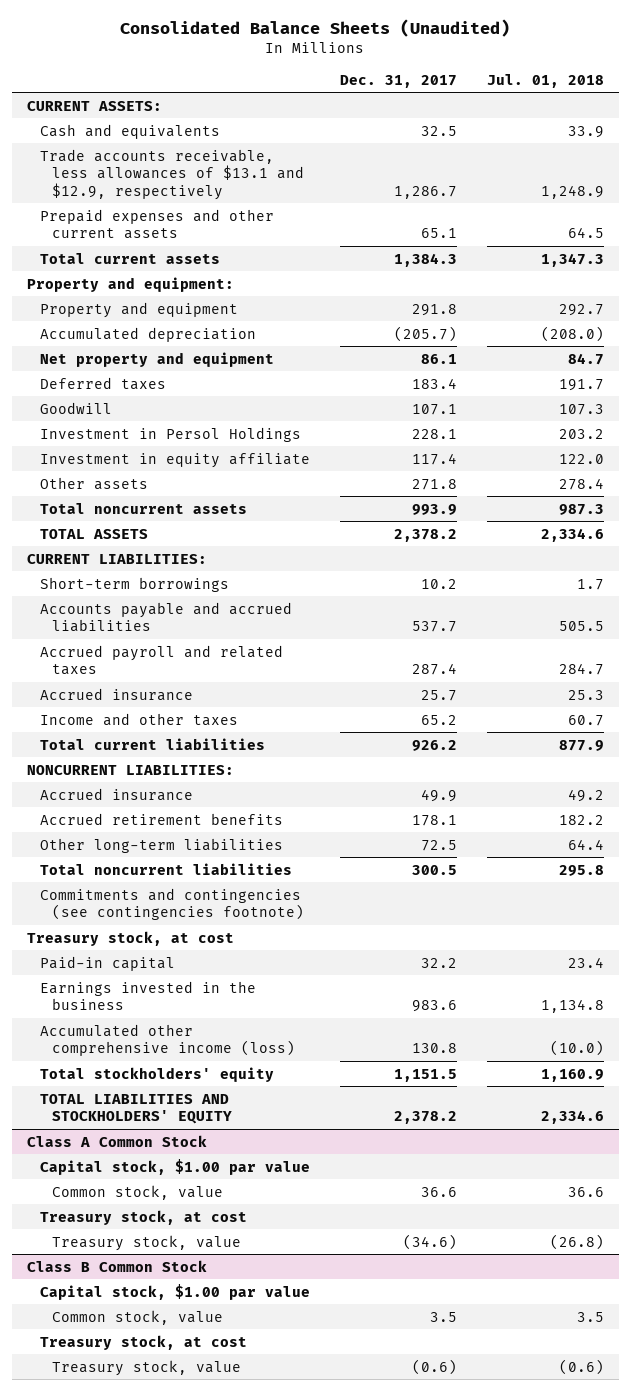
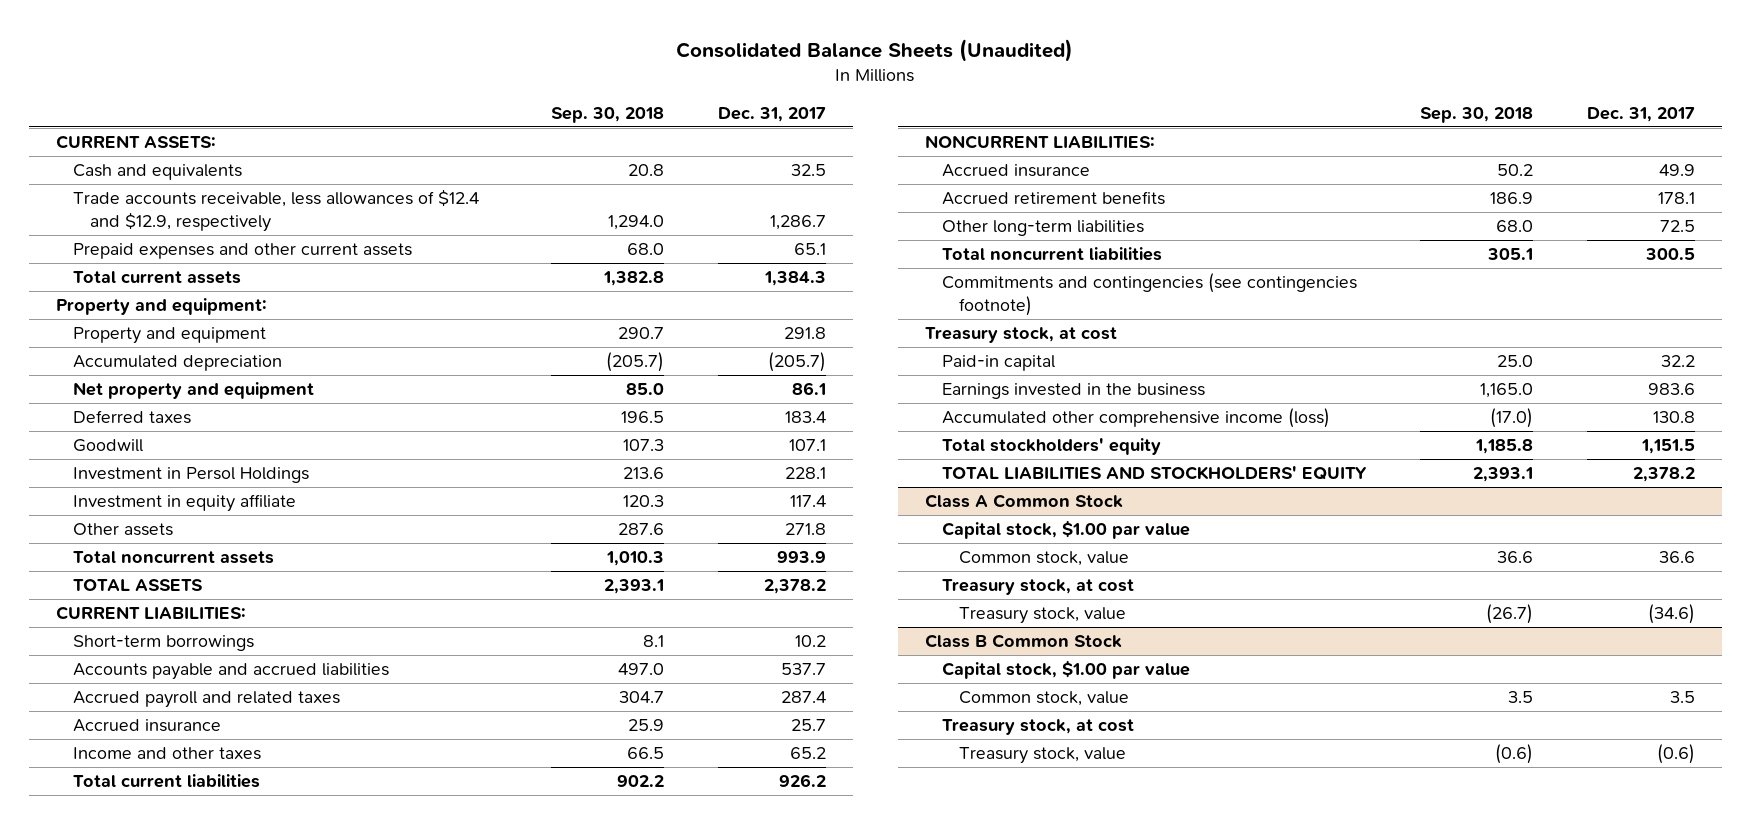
[486,73,604,88] Jul. 01, 2018 -> none
none -> [550,106,664,123] Sep. 30, 2018
[39,148,305,200] Trade accounts receivable, less allowances of $13.1 and $12.9, respectively -> [72,188,479,233] Trade accounts receivable, less allowances of $12.4 and $12.9, respectively

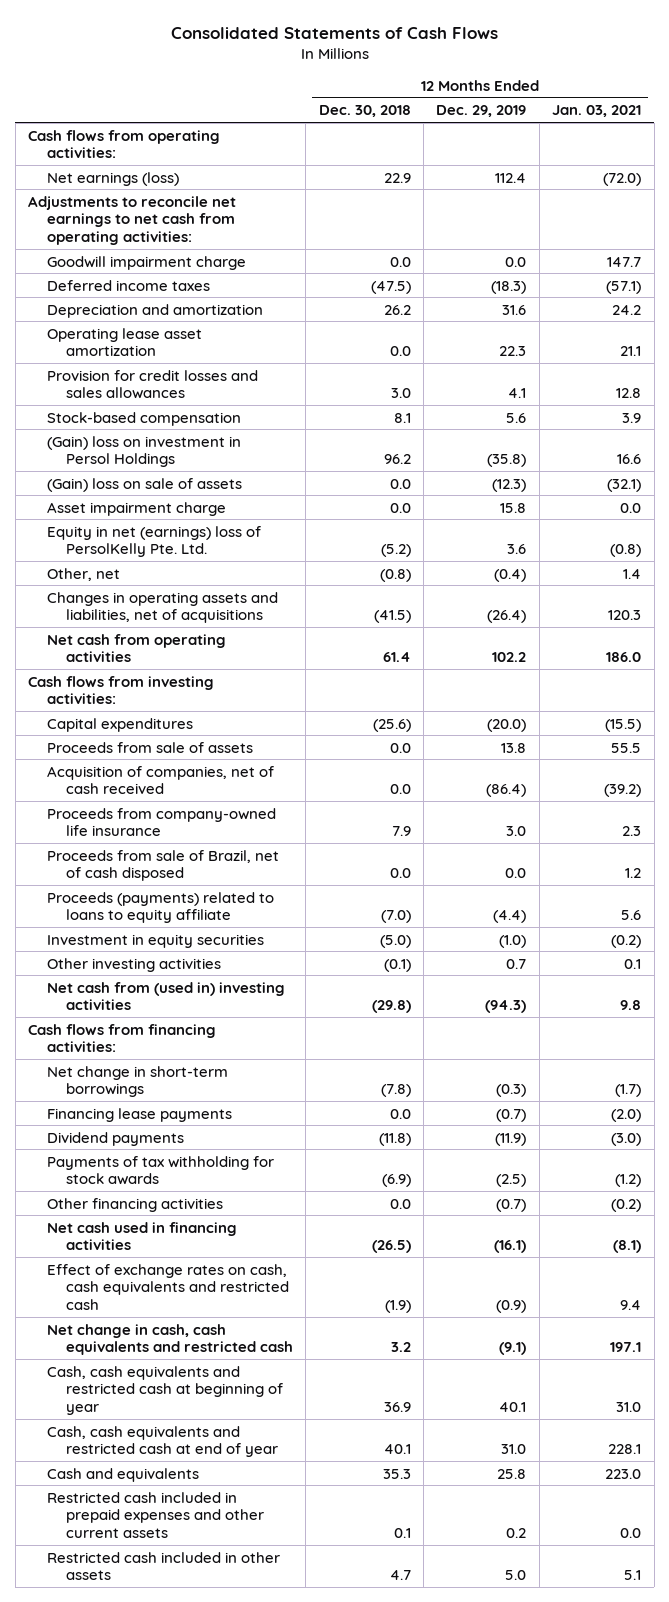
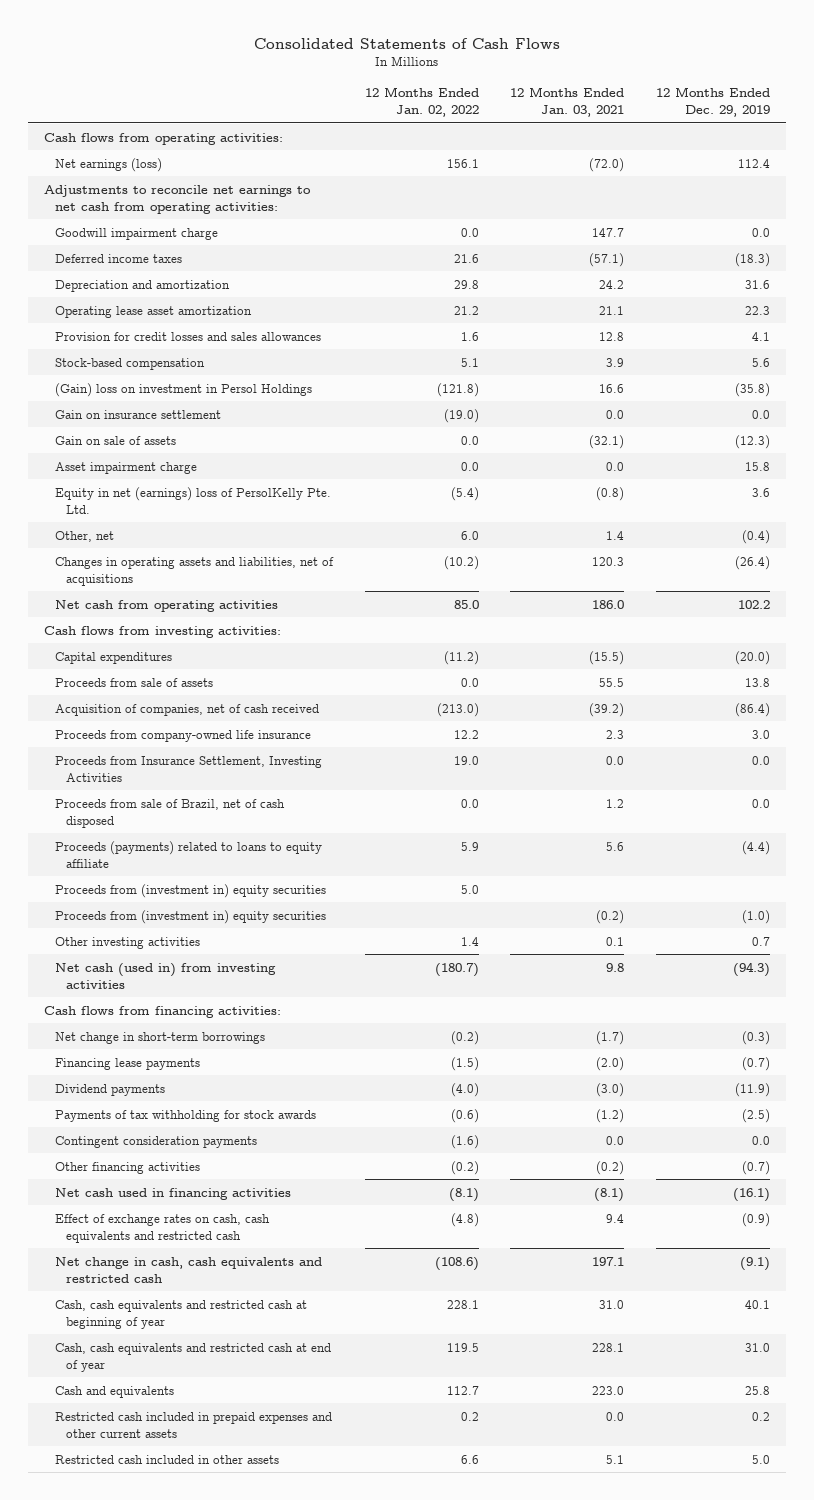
[318,105,411,118] Dec. 30, 2018 -> none
none -> [364,87,479,118] 12 Months Ended Jan. 02, 2022
none -> [54,409,221,419] Gain on insurance settlement
[47,477,243,492] (Gain) loss on sale of assets -> [54,435,176,445] Gain on sale of assets
none -> [54,755,322,782] Proceeds from Insurance Settlement, Investing Activities
none -> [54,883,326,898] Proceeds from (investment in) equity securities
[47,933,265,948] Investment in equity securities -> [54,909,326,924] Proceeds from (investment in) equity securities
[47,981,286,1011] Net cash from (used in) investing activities -> [54,962,276,989] Net cash (used in) from investing activities
none -> [54,1135,257,1148] Contingent consideration payments

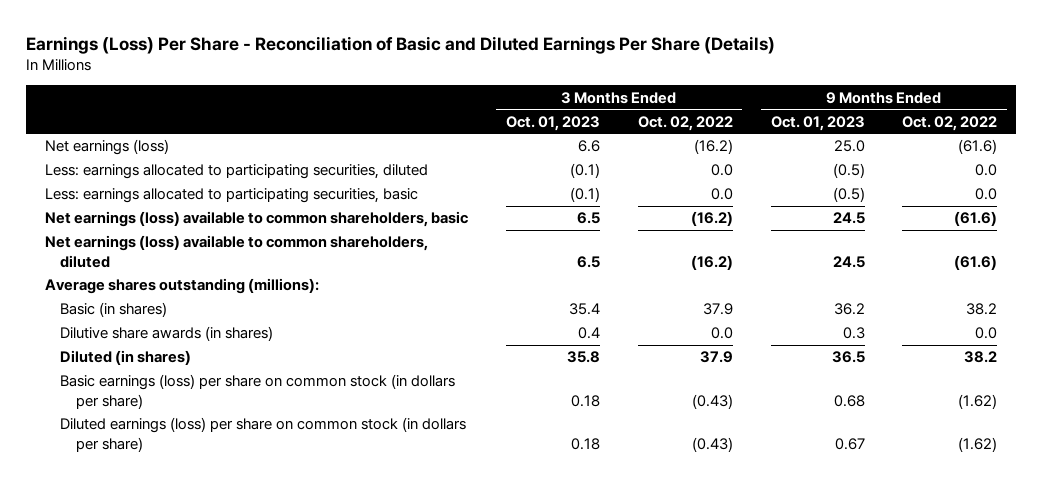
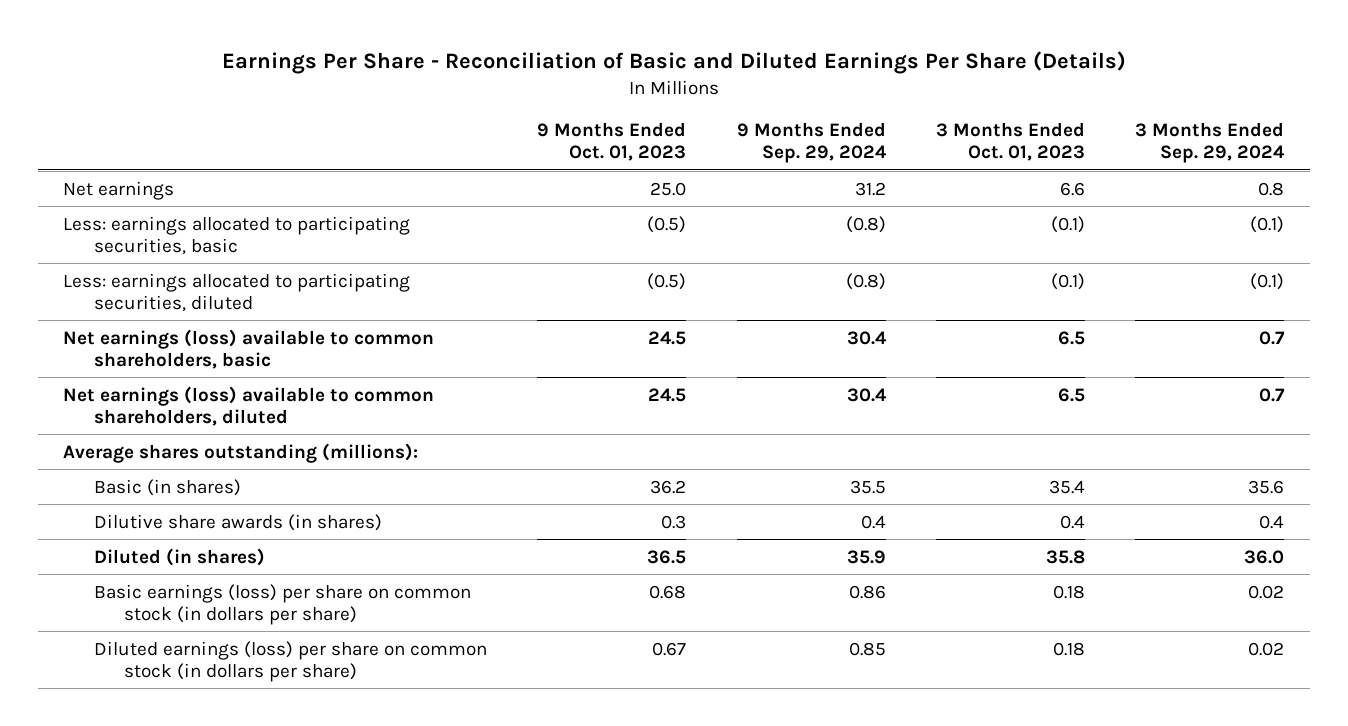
[25,35,775,54] Earnings (Loss) Per Share - Reconciliation of Basic and Diluted Earnings Per Share (Details) -> [221,50,1126,74] Earnings Per Share - Reconciliation of Basic and Diluted Earnings Per Share (Details)
[637,115,733,131] Oct. 02, 2022 -> none
[902,115,998,131] Oct. 02, 2022 -> none
none -> [736,122,887,164] 9 Months Ended Sep. 29, 2024
none -> [1135,122,1286,164] 3 Months Ended Sep. 29, 2024
[44,139,169,156] Net earnings (loss) -> [63,180,175,200] Net earnings
[44,164,428,180] Less: earnings allocated to participating securities, diluted -> [63,272,411,312] Less: earnings allocated to participating securities, diluted

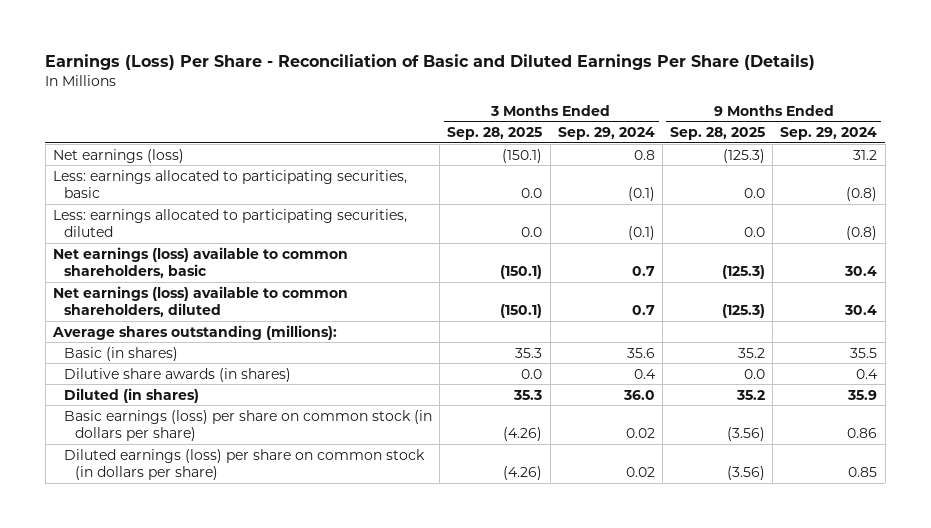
[221,50,1126,74] Earnings Per Share - Reconciliation of Basic and Diluted Earnings Per Share (Details) -> [45,54,816,71] Earnings (Loss) Per Share - Reconciliation of Basic and Diluted Earnings Per Share (Details)
[537,122,687,162] 9 Months Ended Oct. 01, 2023 -> none
[935,122,1085,162] 3 Months Ended Oct. 01, 2023 -> none
none -> [447,126,543,140] Sep. 28, 2025
none -> [670,126,766,140] Sep. 28, 2025
[63,180,175,200] Net earnings -> [53,148,185,163] Net earnings (loss)

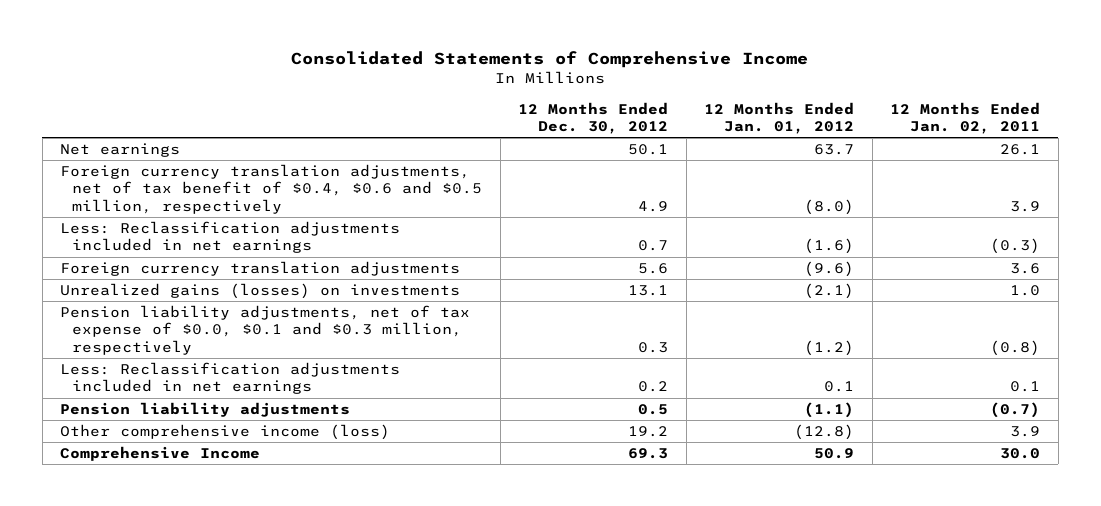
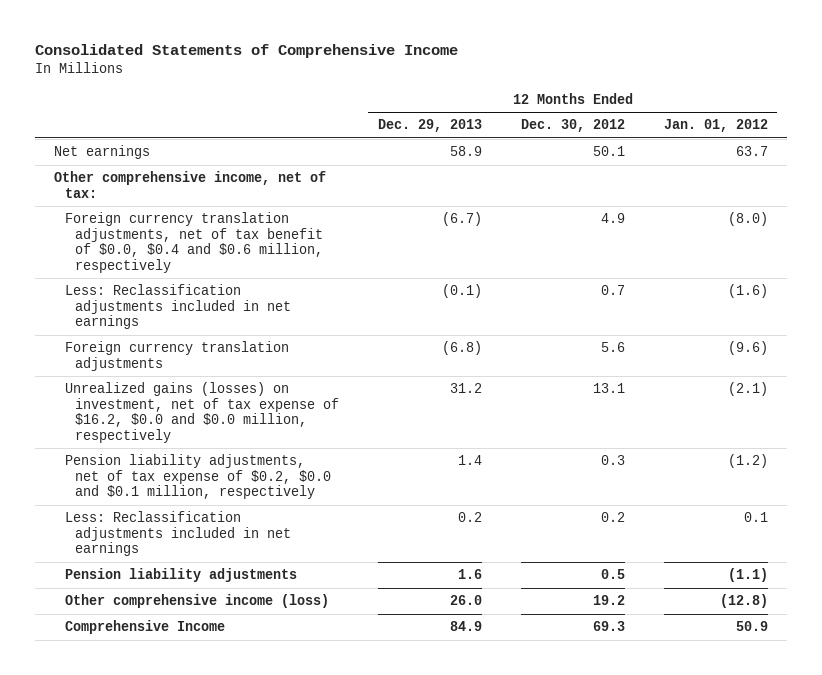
[890,101,1041,134] 12 Months Ended Jan. 02, 2011 -> none
none -> [378,119,483,133] Dec. 29, 2013
none -> [54,171,327,198] Other comprehensive income, net of tax:
[60,164,483,214] Foreign currency translation adjustments, net of tax benefit of $0.4, $0.6 and $0.5 million, respectively -> [64,212,324,273] Foreign currency translation adjustments, net of tax benefit of $0.0, $0.4 and $0.6 million, respectively
[60,283,461,300] Unrealized gains (losses) on investments -> [64,382,340,443] Unrealized gains (losses) on investment, net of tax expense of $16.2, $0.0 and $0.0 million, respectively
[60,305,471,355] Pension liability adjustments, net of tax expense of $0.0, $0.1 and $0.3 million, respectively -> [64,454,332,500] Pension liability adjustments, net of tax expense of $0.2, $0.0 and $0.1 million, respectively

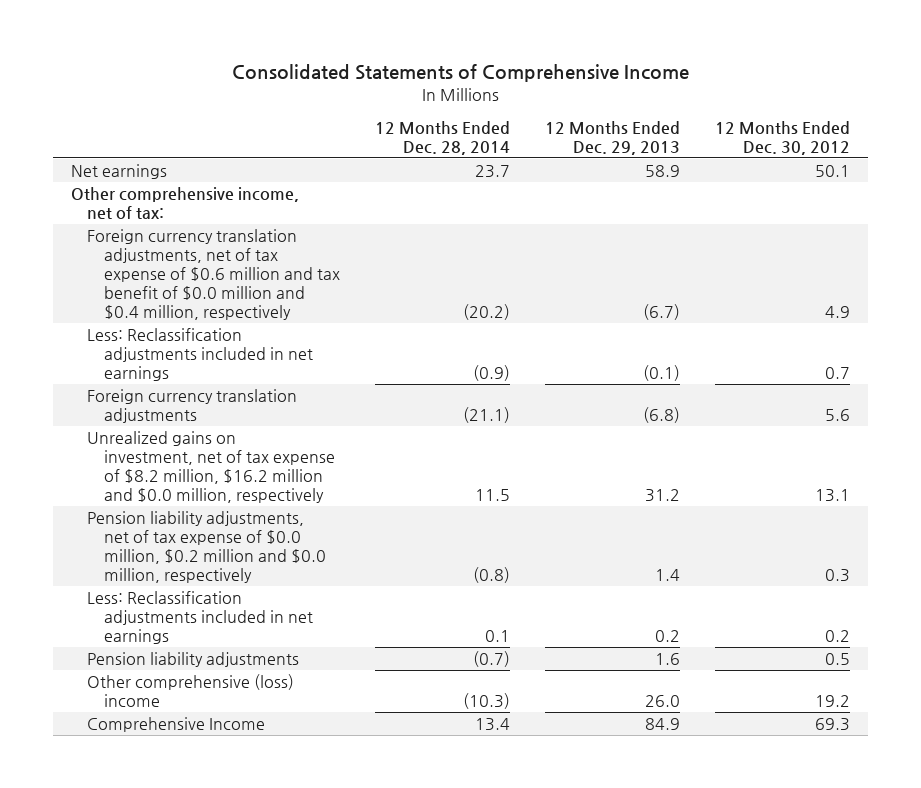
[663,119,768,133] Jan. 01, 2012 -> none
none -> [374,120,510,155] 12 Months Ended Dec. 28, 2014
[64,212,324,273] Foreign currency translation adjustments, net of tax benefit of $0.0, $0.4 and $0.6 million, respectively -> [87,229,340,320] Foreign currency translation adjustments, net of tax expense of $0.6 million and tax benefit of $0.0 million and $0.4 million, respectively
[64,382,340,443] Unrealized gains (losses) on investment, net of tax expense of $16.2, $0.0 and $0.0 million, respectively -> [87,431,335,503] Unrealized gains on investment, net of tax expense of $8.2 million, $16.2 million and $0.0 million, respectively
[64,454,332,500] Pension liability adjustments, net of tax expense of $0.2, $0.0 and $0.1 million, respectively -> [87,511,326,583] Pension liability adjustments, net of tax expense of $0.0 million, $0.2 million and $0.0 million, respectively
[64,594,329,609] Other comprehensive income (loss) -> [87,674,295,708] Other comprehensive (loss) income

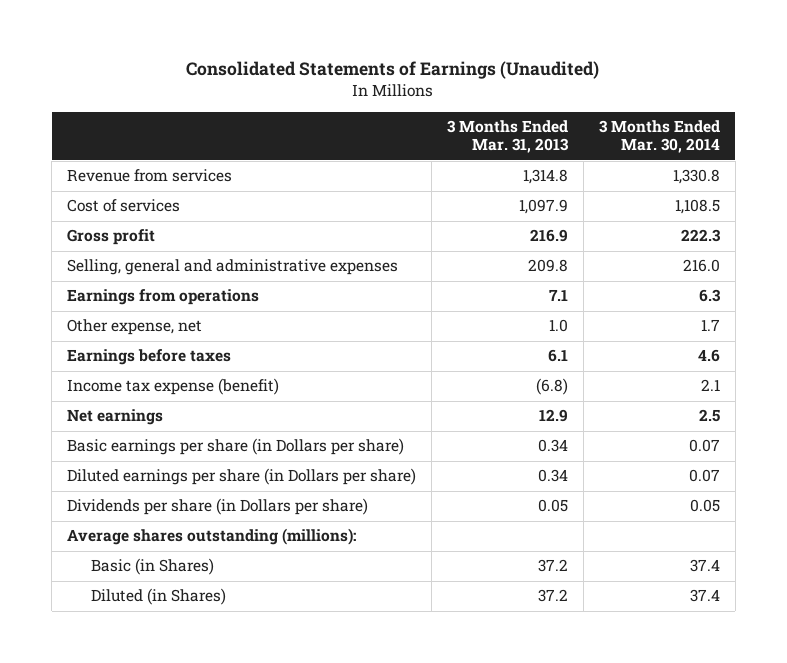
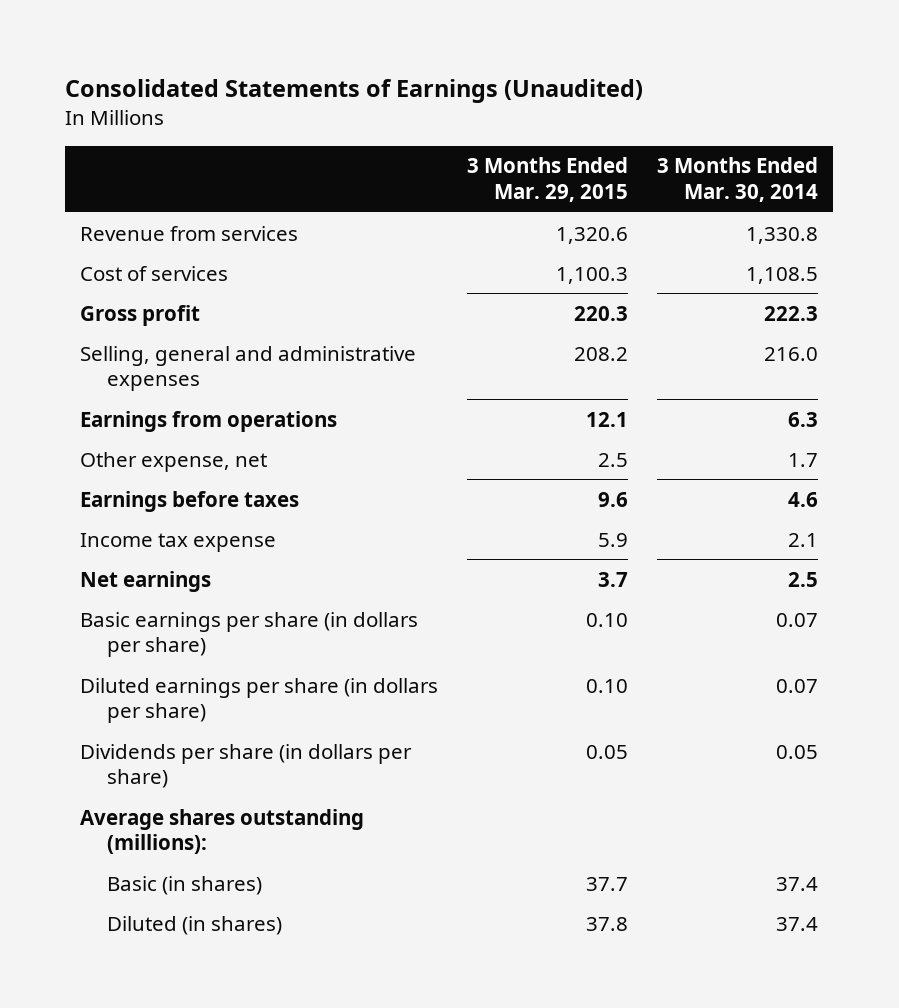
[446,119,569,154] 3 Months Ended Mar. 31, 2013 -> none
none -> [467,157,629,203] 3 Months Ended Mar. 29, 2015
[66,378,279,396] Income tax expense (benefit) -> [80,532,277,552] Income tax expense
[66,438,404,456] Basic earnings per share (in Dollars per share) -> [80,611,419,658] Basic earnings per share (in dollars per share)
[66,468,416,486] Diluted earnings per share (in Dollars per share) -> [80,677,439,724] Diluted earnings per share (in dollars per share)
[66,498,368,516] Dividends per share (in Dollars per share) -> [80,743,413,789] Dividends per share (in dollars per share)
[90,558,214,576] Basic (in Shares) -> [107,875,263,895] Basic (in shares)
[90,588,226,606] Diluted (in Shares) -> [107,915,283,935] Diluted (in shares)

